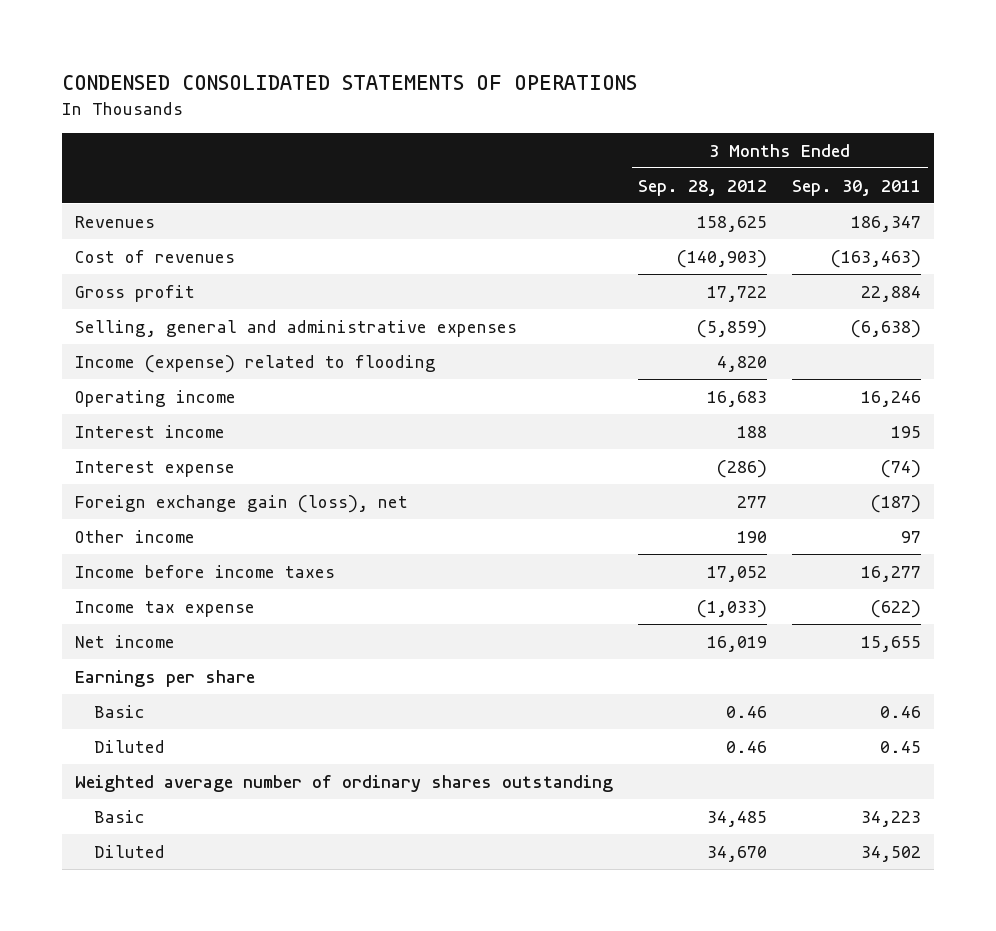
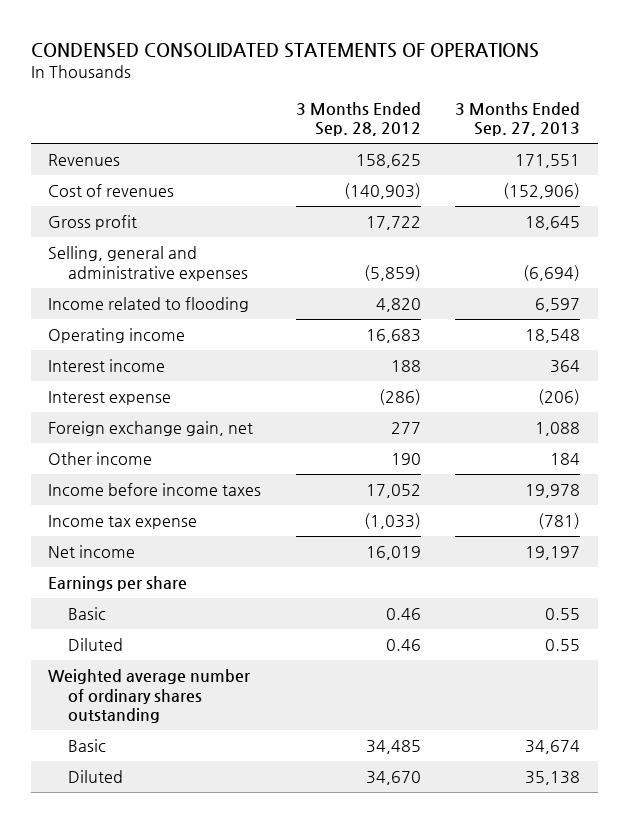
[792,179,922,196] Sep. 30, 2011 -> none
none -> [455,101,581,137] 3 Months Ended Sep. 27, 2013
[74,354,436,373] Income (expense) related to flooding -> [48,297,250,313] Income related to flooding
[74,494,408,513] Foreign exchange gain (loss), net -> [48,421,254,437] Foreign exchange gain, net

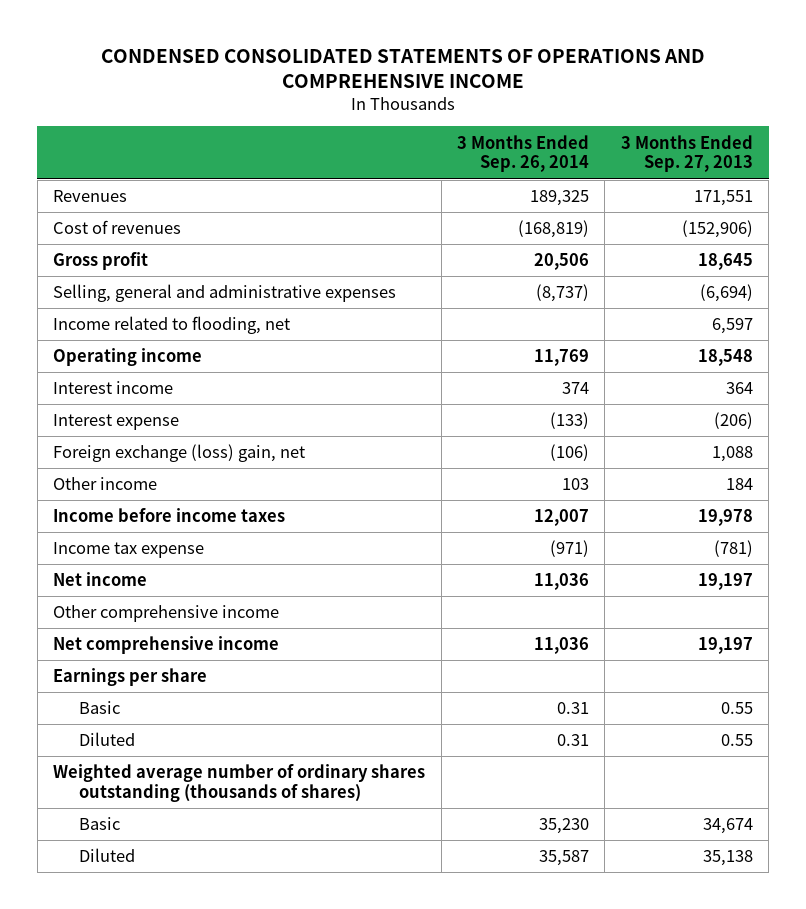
[31,42,540,58] CONDENSED CONSOLIDATED STATEMENTS OF OPERATIONS -> [101,48,706,88] CONDENSED CONSOLIDATED STATEMENTS OF OPERATIONS AND COMPREHENSIVE INCOME
[295,101,421,137] 3 Months Ended Sep. 28, 2012 -> none
none -> [457,134,590,173] 3 Months Ended Sep. 26, 2014
[48,297,250,313] Income related to flooding -> [53,316,291,335] Income related to flooding, net
[48,421,254,437] Foreign exchange gain, net -> [53,444,306,463] Foreign exchange (loss) gain, net
none -> [53,605,280,623] Other comprehensive income
none -> [53,636,280,655] Net comprehensive income
[48,669,251,724] Weighted average number of ordinary shares outstanding -> [53,764,426,802] Weighted average number of ordinary shares outstanding (thousands of shares)

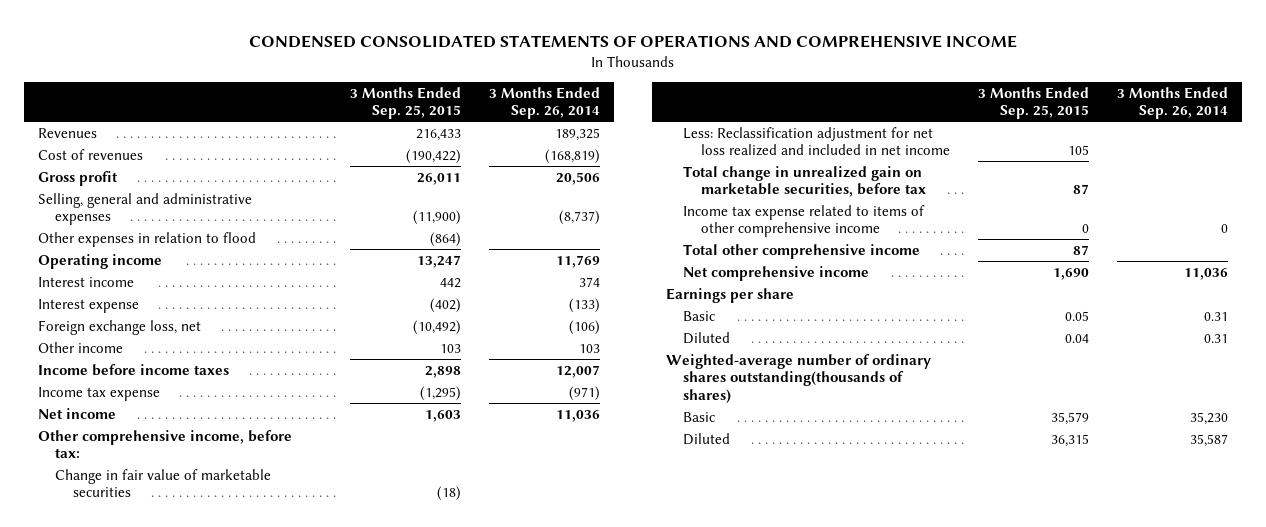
[620,134,753,173] 3 Months Ended Sep. 27, 2013 -> none
none -> [350,86,462,120] 3 Months Ended Sep. 25, 2015
[53,316,291,335] Income related to flooding, net -> [37,231,256,247] Other expenses in relation to flood
[53,444,306,463] Foreign exchange (loss) gain, net -> [37,319,201,335] Foreign exchange loss, net
none -> [37,429,292,459] Other comprehensive income, before tax:
none -> [55,468,272,498] Change in fair value of marketable securities
none -> [683,126,950,157] Less: Reclassification adjustment for net loss realized and included in net income
none -> [683,165,926,198] Total change in unrealized gain on marketable securities, before tax
none -> [683,204,926,238] Income tax expense related to items of other comprehensive income
[53,605,280,623] Other comprehensive income -> [683,243,921,259] Total other comprehensive income
[53,764,426,802] Weighted average number of ordinary shares outstanding (thousands of shares) -> [665,353,931,404] Weighted-average number of ordinary shares outstanding(thousands of shares)

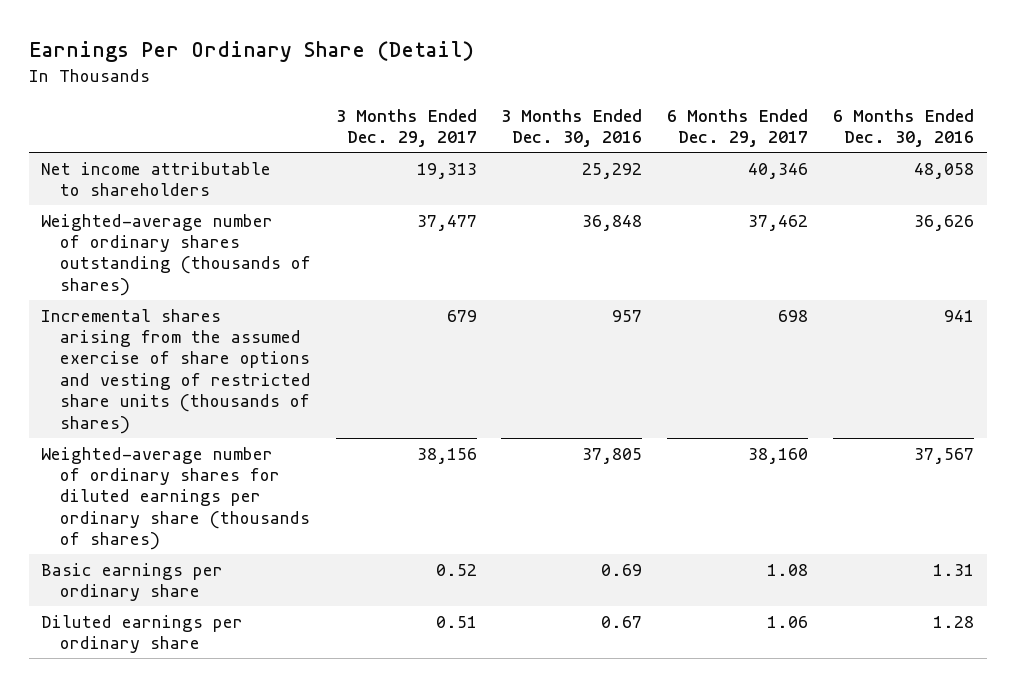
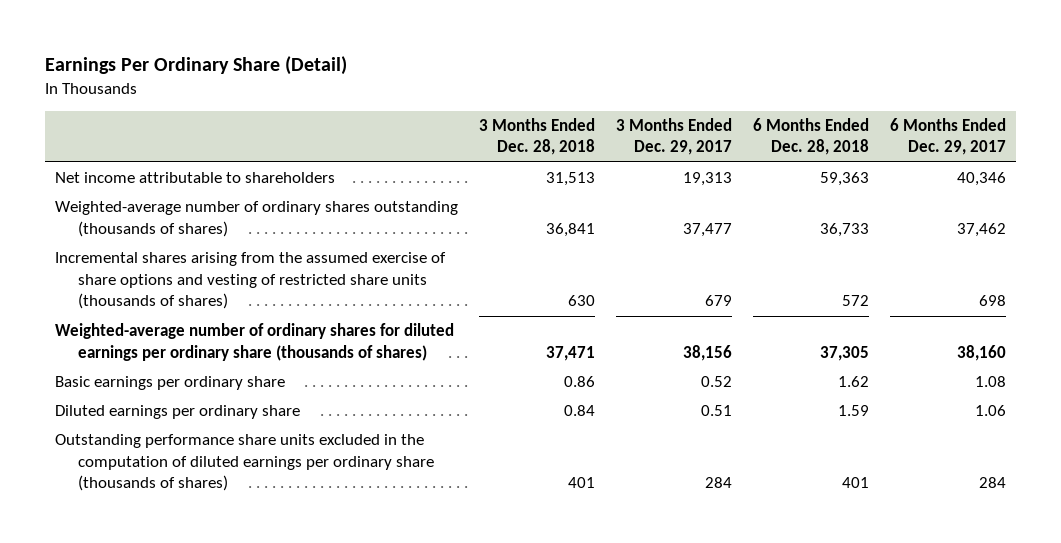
[501,108,643,148] 3 Months Ended Dec. 30, 2016 -> none
[833,108,975,148] 6 Months Ended Dec. 30, 2016 -> none
none -> [478,117,595,156] 3 Months Ended Dec. 28, 2018
none -> [752,117,869,156] 6 Months Ended Dec. 28, 2018
none -> [54,434,434,492] Outstanding performance share units excluded in the computation of diluted earnings per ordinary share (thousands of shares)

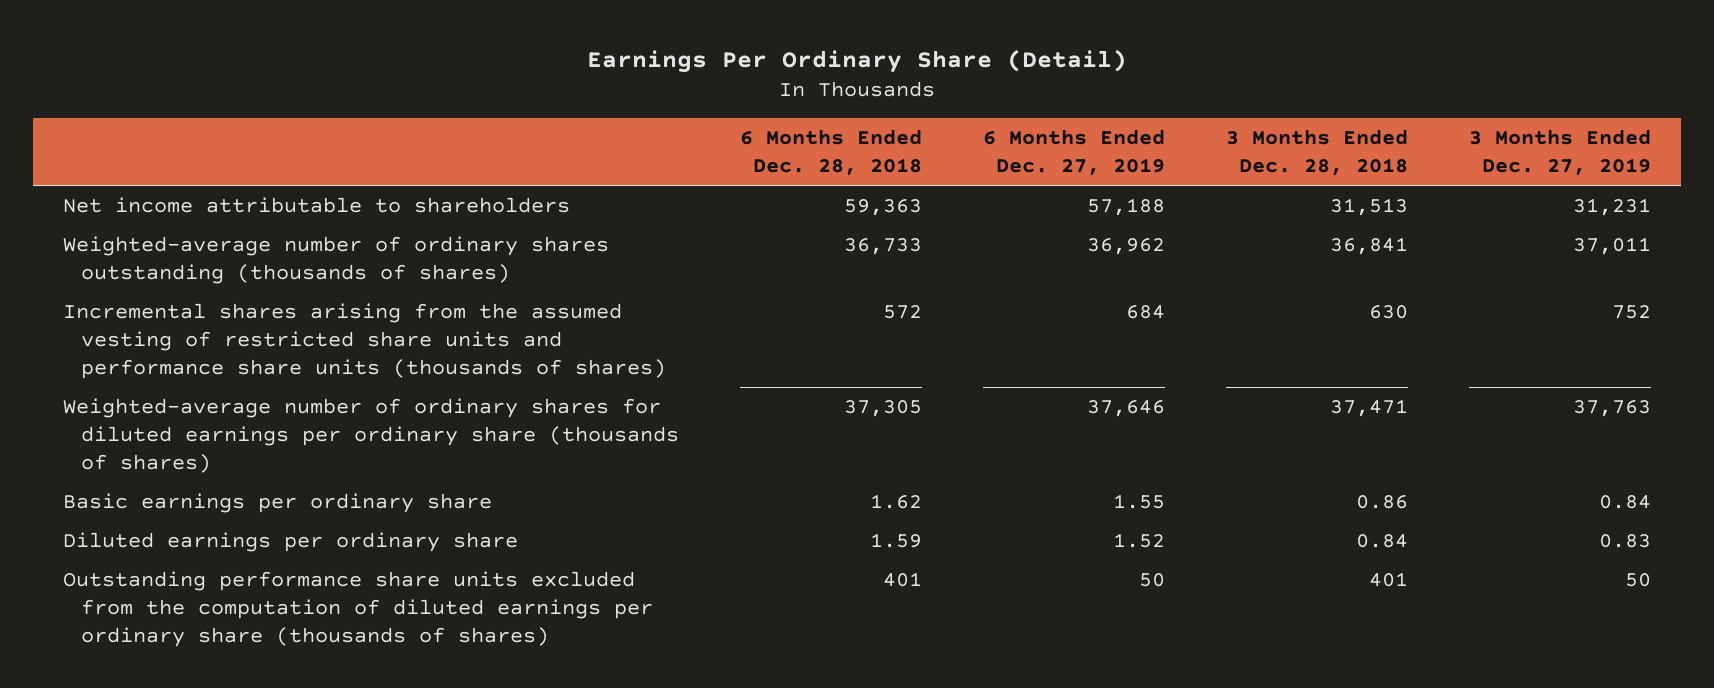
[615,117,732,156] 3 Months Ended Dec. 29, 2017 -> none
[889,117,1006,156] 6 Months Ended Dec. 29, 2017 -> none
none -> [982,129,1165,176] 6 Months Ended Dec. 27, 2019
none -> [1468,129,1651,176] 3 Months Ended Dec. 27, 2019
[54,252,446,310] Incremental shares arising from the assumed exercise of share options and vesting of restricted share units (thousands of shares) -> [62,303,667,379] Incremental shares arising from the assumed vesting of restricted share units and performance share units (thousands of shares)
[54,434,434,492] Outstanding performance share units excluded in the computation of diluted earnings per ordinary share (thousands of shares) -> [62,571,654,647] Outstanding performance share units excluded from the computation of diluted earnings per ordinary share (thousands of shares)

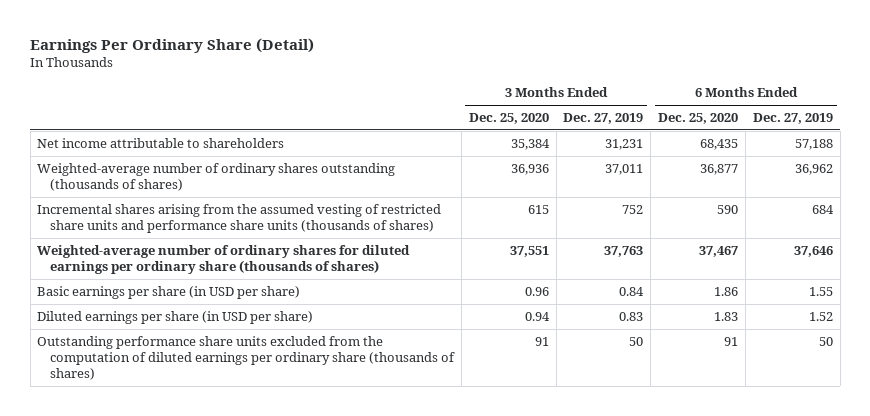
[740,129,923,176] 6 Months Ended Dec. 28, 2018 -> none
[1225,129,1408,176] 3 Months Ended Dec. 28, 2018 -> none
none -> [468,113,549,125] Dec. 25, 2020
none -> [658,113,739,125] Dec. 25, 2020
[62,493,492,514] Basic earnings per ordinary share -> [37,286,301,300] Basic earnings per share (in USD per share)
[62,532,518,553] Diluted earnings per ordinary share -> [37,311,314,325] Diluted earnings per share (in USD per share)

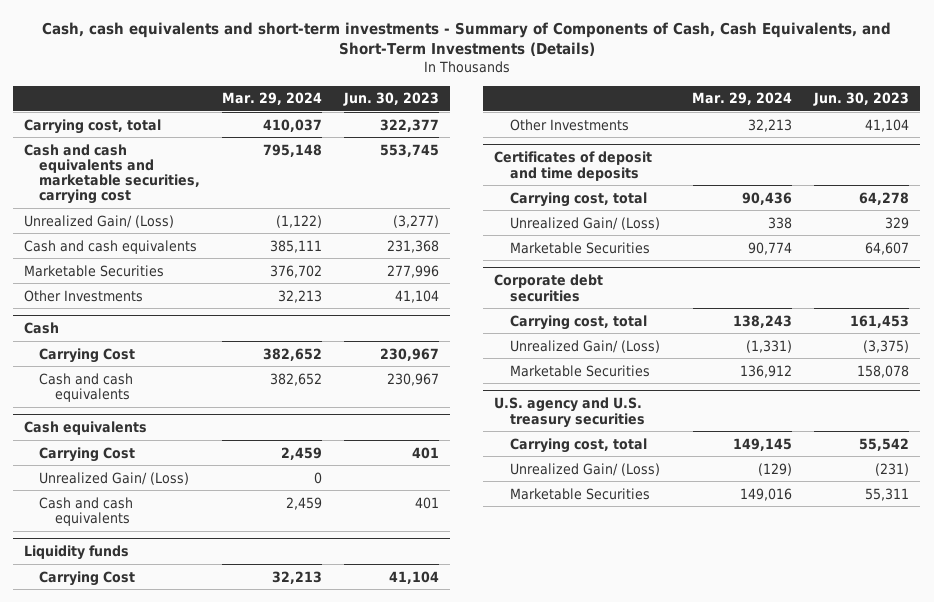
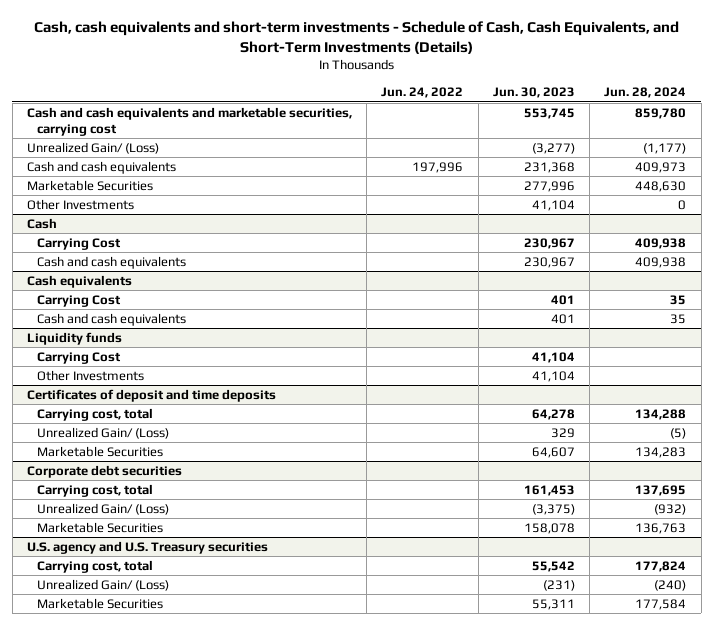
[41,21,891,57] Cash, cash equivalents and short-term investments - Summary of Components of Cash, Cash Equivalents, and Short-Term Investments (Details) -> [33,21,679,54] Cash, cash equivalents and short-term investments - Schedule of Cash, Cash Equivalents, and Short-Term Investments (Details)
[222,92,323,106] Mar. 29, 2024 -> none
none -> [381,87,464,99] Jun. 24, 2022
none -> [604,87,687,99] Jun. 28, 2024
[24,118,162,134] Carrying cost, total -> none
[39,471,190,485] Unrealized Gain/ (Loss) -> none
[494,397,645,428] U.S. agency and U.S. treasury securities -> [26,540,268,554] U.S. agency and U.S. Treasury securities

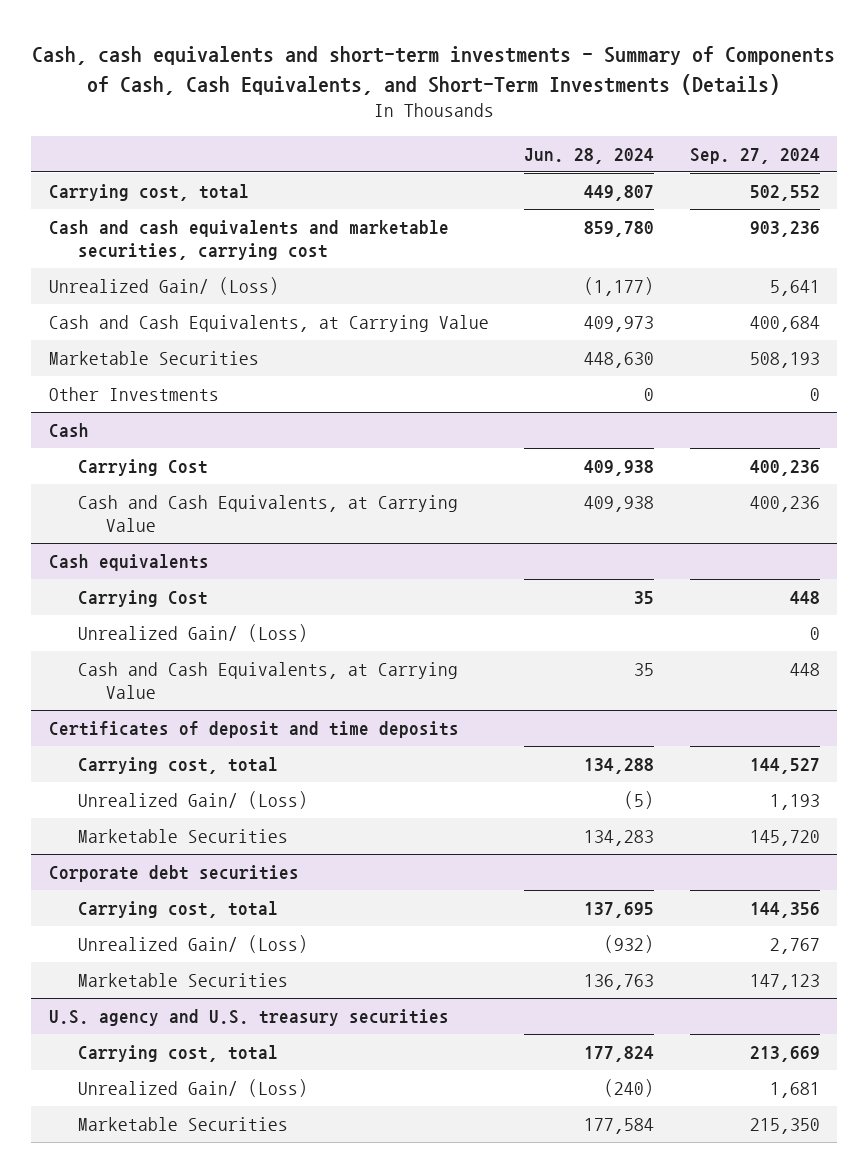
[33,21,679,54] Cash, cash equivalents and short-term investments - Schedule of Cash, Cash Equivalents, and Short-Term Investments (Details) -> [32,45,836,95] Cash, cash equivalents and short-term investments - Summary of Components of Cash, Cash Equivalents, and Short-Term Investments (Details)
[381,87,464,99] Jun. 24, 2022 -> none
[492,87,575,99] Jun. 30, 2023 -> none
none -> [689,147,820,164] Sep. 27, 2024
none -> [48,184,249,202] Carrying cost, total
[26,160,176,174] Cash and cash equivalents -> [48,315,489,333] Cash and Cash Equivalents, at Carrying Value
[37,255,187,269] Cash and cash equivalents -> [77,495,458,533] Cash and Cash Equivalents, at Carrying Value
[26,331,122,345] Liquidity funds -> none
[37,351,122,364] Carrying Cost -> none
[37,369,145,381] Other Investments -> none
none -> [77,624,308,643] Unrealized Gain/ (Loss)
[37,312,187,326] Cash and cash equivalents -> [77,662,458,700] Cash and Cash Equivalents, at Carrying Value
[26,540,268,554] U.S. agency and U.S. Treasury securities -> [48,1009,449,1027] U.S. agency and U.S. treasury securities

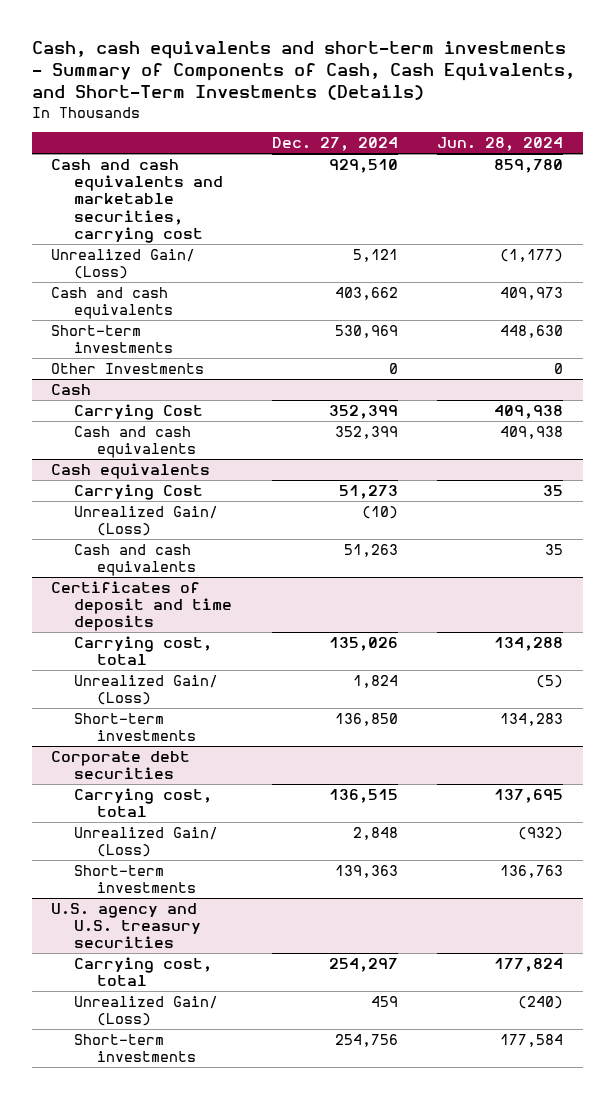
[689,147,820,164] Sep. 27, 2024 -> none
none -> [271,137,398,152] Dec. 27, 2024
[48,184,249,202] Carrying cost, total -> none
[48,315,489,333] Cash and Cash Equivalents, at Carrying Value -> [51,286,174,320] Cash and cash equivalents
[48,351,259,366] Marketable Securities -> [51,324,174,354] Short-term investments
[77,495,458,533] Cash and Cash Equivalents, at Carrying Value -> [74,425,196,459] Cash and cash equivalents
[77,662,458,700] Cash and Cash Equivalents, at Carrying Value -> [74,543,196,577] Cash and cash equivalents
[77,829,288,844] Marketable Securities -> [74,712,196,742] Short-term investments
[77,973,288,988] Marketable Securities -> [74,864,196,894] Short-term investments
[77,1117,288,1132] Marketable Securities -> [74,1033,196,1063] Short-term investments

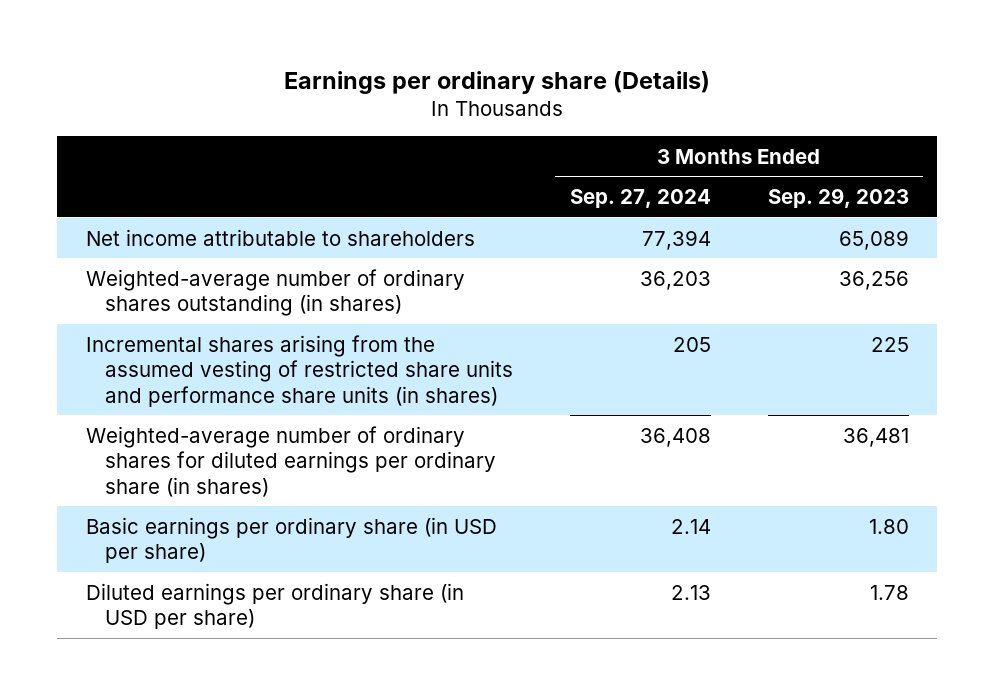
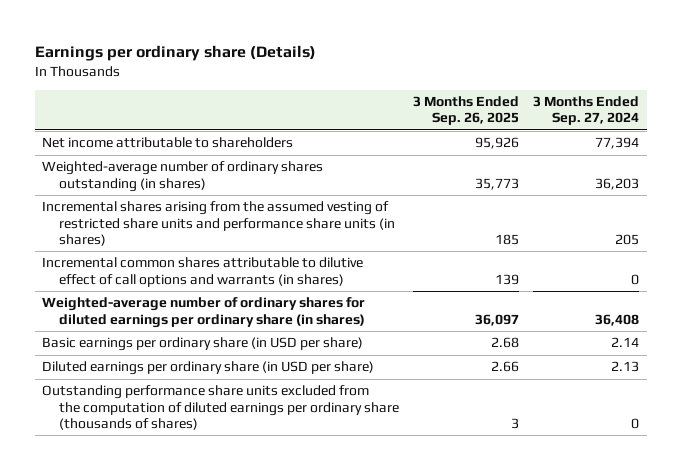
[767,188,909,209] Sep. 29, 2023 -> none
none -> [413,96,520,126] 3 Months Ended Sep. 26, 2025
none -> [42,257,364,287] Incremental common shares attributable to dilutive effect of call options and warrants (in shares)
none -> [42,385,400,431] Outstanding performance share units excluded from the computation of diluted earnings per ordinary share (thousands of shares)

